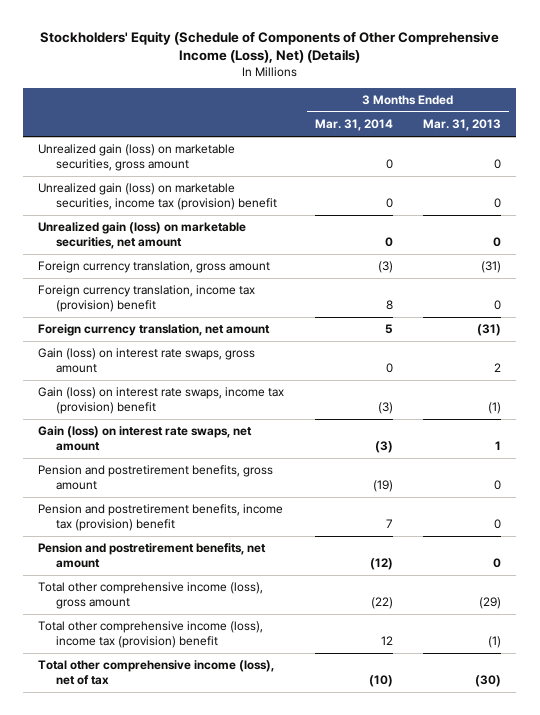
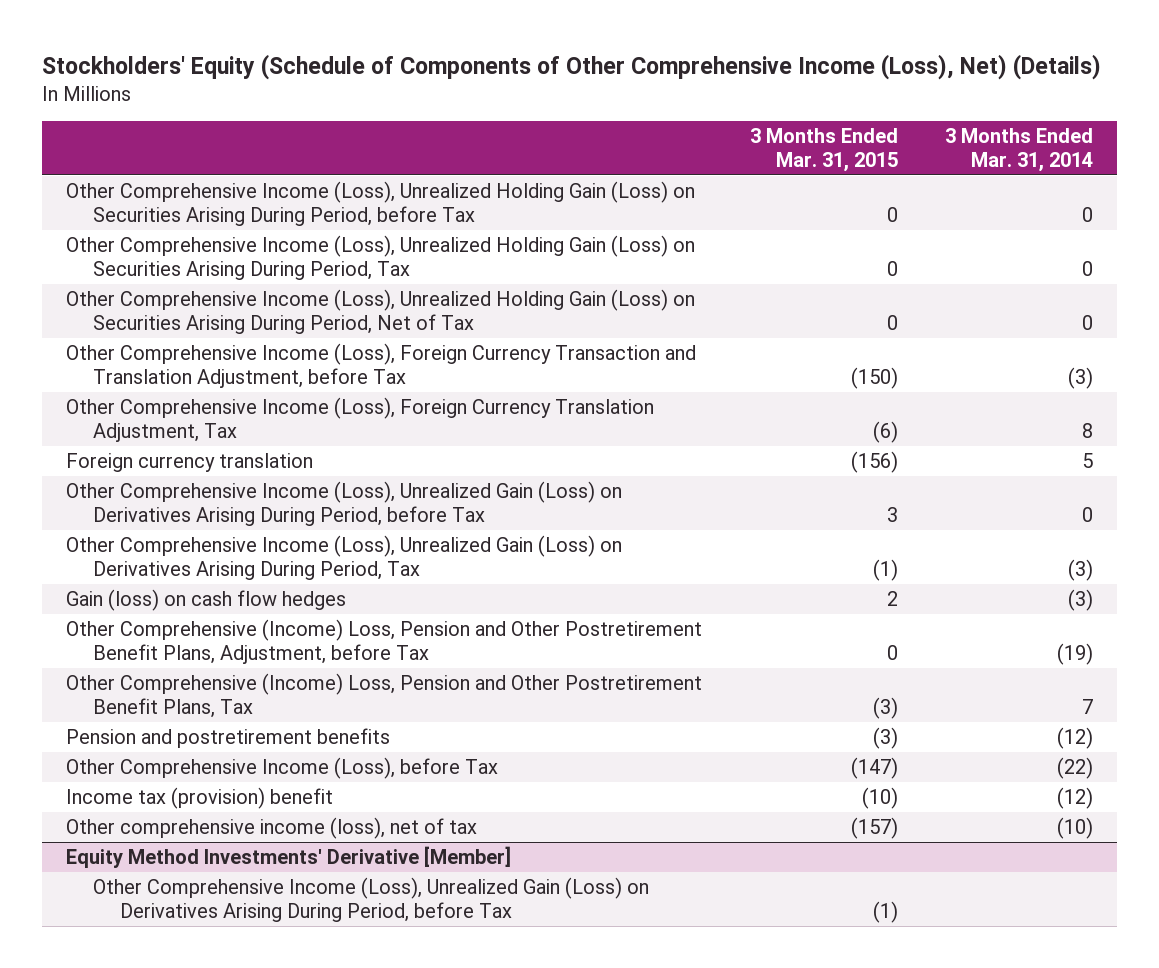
[423,119,502,132] Mar. 31, 2013 -> none
none -> [749,128,898,173] 3 Months Ended Mar. 31, 2015
[38,144,236,172] Unrealized gain (loss) on marketable securities, gross amount -> [66,181,696,227] Other Comprehensive Income (Loss), Unrealized Holding Gain (Loss) on Securities Arising During Period, before Tax
[38,183,277,211] Unrealized gain (loss) on marketable securities, income tax (provision) benefit -> [66,235,696,281] Other Comprehensive Income (Loss), Unrealized Holding Gain (Loss) on Securities Arising During Period, Tax
[38,222,247,250] Unrealized gain (loss) on marketable securities, net amount -> [66,289,696,335] Other Comprehensive Income (Loss), Unrealized Holding Gain (Loss) on Securities Arising During Period, Net of Tax
[38,261,271,274] Foreign currency translation, gross amount -> [66,343,697,389] Other Comprehensive Income (Loss), Foreign Currency Transaction and Translation Adjustment, before Tax
[38,285,256,313] Foreign currency translation, income tax (provision) benefit -> [66,397,655,443] Other Comprehensive Income (Loss), Foreign Currency Translation Adjustment, Tax
[38,324,271,337] Foreign currency translation, net amount -> [66,453,314,473] Foreign currency translation
[38,348,256,374] Gain (loss) on interest rate swaps, gross amount -> [66,481,623,527] Other Comprehensive Income (Loss), Unrealized Gain (Loss) on Derivatives Arising During Period, before Tax
[38,387,285,415] Gain (loss) on interest rate swaps, income tax (provision) benefit -> [66,535,623,581] Other Comprehensive Income (Loss), Unrealized Gain (Loss) on Derivatives Arising During Period, Tax
[38,426,253,452] Gain (loss) on interest rate swaps, net amount -> [66,589,347,612] Gain (loss) on cash flow hedges
[38,465,274,491] Pension and postretirement benefits, gross amount -> [66,619,703,665] Other Comprehensive (Income) Loss, Pension and Other Postretirement Benefit Plans, Adjustment, before Tax
[38,504,284,532] Pension and postretirement benefits, income tax (provision) benefit -> [66,673,703,719] Other Comprehensive (Income) Loss, Pension and Other Postretirement Benefit Plans, Tax
[38,543,267,569] Pension and postretirement benefits, net amount -> [66,728,391,749] Pension and postretirement benefits
[38,582,264,610] Total other comprehensive income (loss), gross amount -> [66,757,499,780] Other Comprehensive Income (Loss), before Tax
[38,621,264,649] Total other comprehensive income (loss), income tax (provision) benefit -> [66,787,334,810] Income tax (provision) benefit
[380,636,393,646] 12 -> [1057,787,1094,810] (12)
[38,660,275,686] Total other comprehensive income (loss), net of tax -> [66,817,478,840] Other comprehensive income (loss), net of tax
none -> [66,846,512,869] Equity Method Investments' Derivative [Member]
none -> [92,877,649,923] Other Comprehensive Income (Loss), Unrealized Gain (Loss) on Derivatives Arising During Period, before Tax

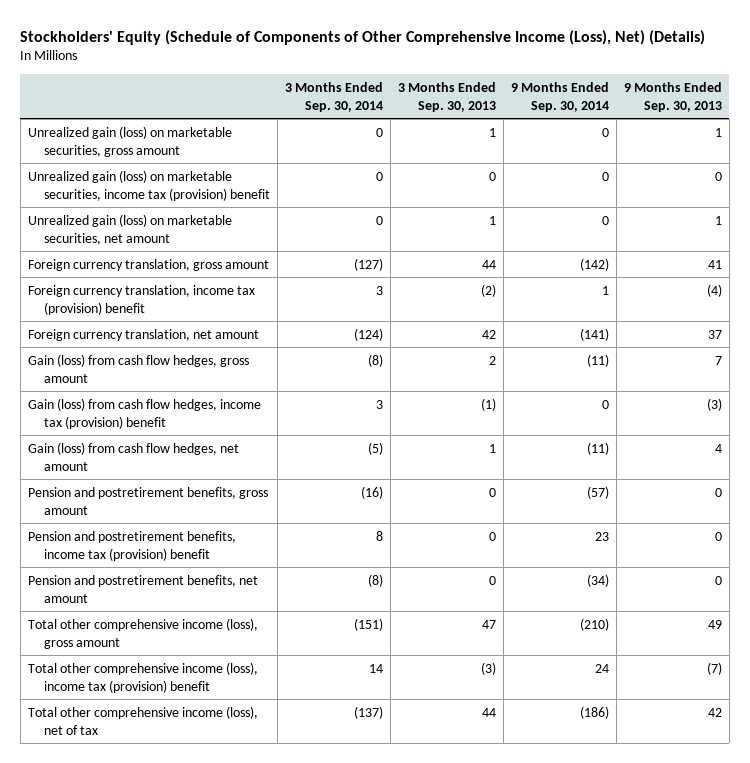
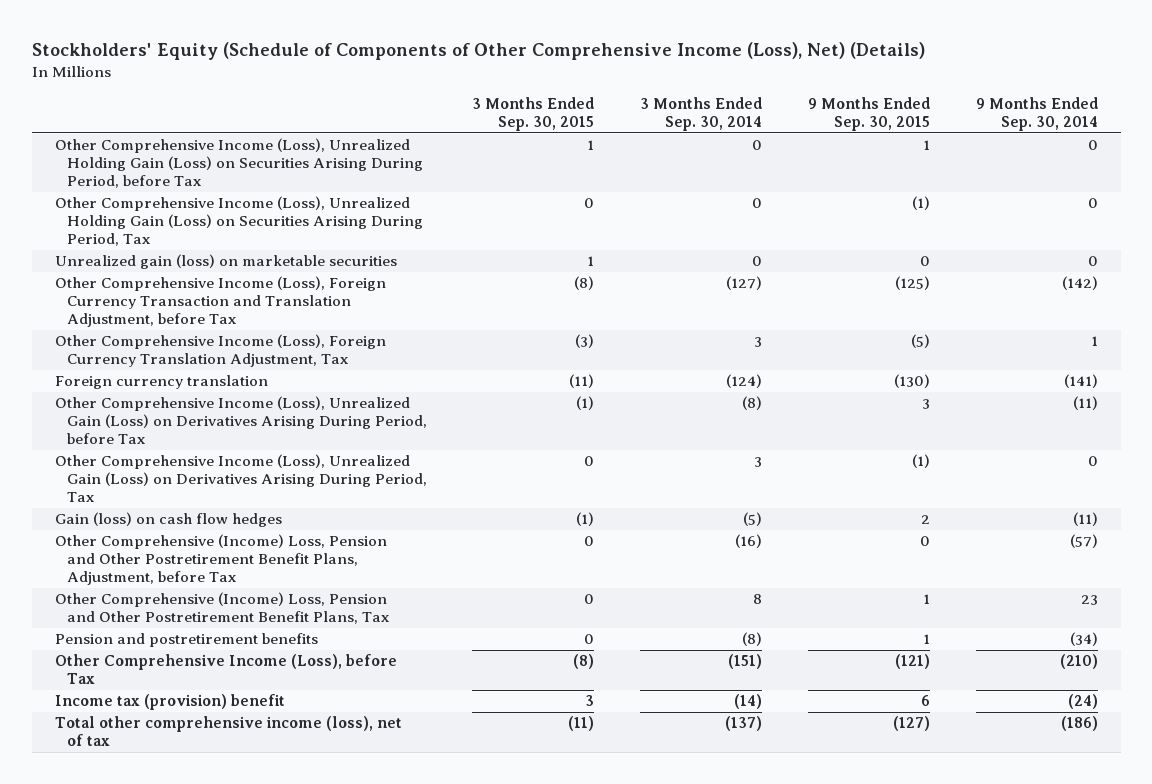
[397,81,496,112] 3 Months Ended Sep. 30, 2013 -> none
[623,81,722,112] 9 Months Ended Sep. 30, 2013 -> none
none -> [472,96,595,131] 3 Months Ended Sep. 30, 2015
none -> [808,96,931,131] 9 Months Ended Sep. 30, 2015
[27,125,232,157] Unrealized gain (loss) on marketable securities, gross amount -> [54,138,423,189] Other Comprehensive Income (Loss), Unrealized Holding Gain (Loss) on Securities Arising During Period, before Tax
[27,169,270,201] Unrealized gain (loss) on marketable securities, income tax (provision) benefit -> [54,196,423,247] Other Comprehensive Income (Loss), Unrealized Holding Gain (Loss) on Securities Arising During Period, Tax
[27,213,232,245] Unrealized gain (loss) on marketable securities, net amount -> [54,254,397,270] Unrealized gain (loss) on marketable securities
[27,258,269,271] Foreign currency translation, gross amount -> [54,276,386,328] Other Comprehensive Income (Loss), Foreign Currency Transaction and Translation Adjustment, before Tax
[27,284,255,315] Foreign currency translation, income tax (provision) benefit -> [54,334,386,368] Other Comprehensive Income (Loss), Foreign Currency Translation Adjustment, Tax
[27,328,259,341] Foreign currency translation, net amount -> [54,375,268,390] Foreign currency translation
[27,353,249,383] Gain (loss) from cash flow hedges, gross amount -> [54,396,427,445] Other Comprehensive Income (Loss), Unrealized Gain (Loss) on Derivatives Arising During Period, before Tax
[27,397,261,429] Gain (loss) from cash flow hedges, income tax (provision) benefit -> [54,454,427,503] Other Comprehensive Income (Loss), Unrealized Gain (Loss) on Derivatives Arising During Period, Tax
[27,441,239,471] Gain (loss) from cash flow hedges, net amount -> [54,512,282,528] Gain (loss) on cash flow hedges
[27,486,268,515] Pension and postretirement benefits, gross amount -> [54,534,387,586] Other Comprehensive (Income) Loss, Pension and Other Postretirement Benefit Plans, Adjustment, before Tax
[27,530,236,561] Pension and postretirement benefits, income tax (provision) benefit -> [54,592,389,625] Other Comprehensive (Income) Loss, Pension and Other Postretirement Benefit Plans, Tax
[27,574,258,603] Pension and postretirement benefits, net amount -> [54,633,318,648] Pension and postretirement benefits
[27,617,258,649] Total other comprehensive income (loss), gross amount -> [54,654,397,685] Other Comprehensive Income (Loss), before Tax
[27,661,258,693] Total other comprehensive income (loss), income tax (provision) benefit -> [54,694,285,711] Income tax (provision) benefit
[368,663,383,673] 14 -> [734,694,763,710] (14)
[594,663,609,673] 24 -> [1067,694,1098,710] (24)

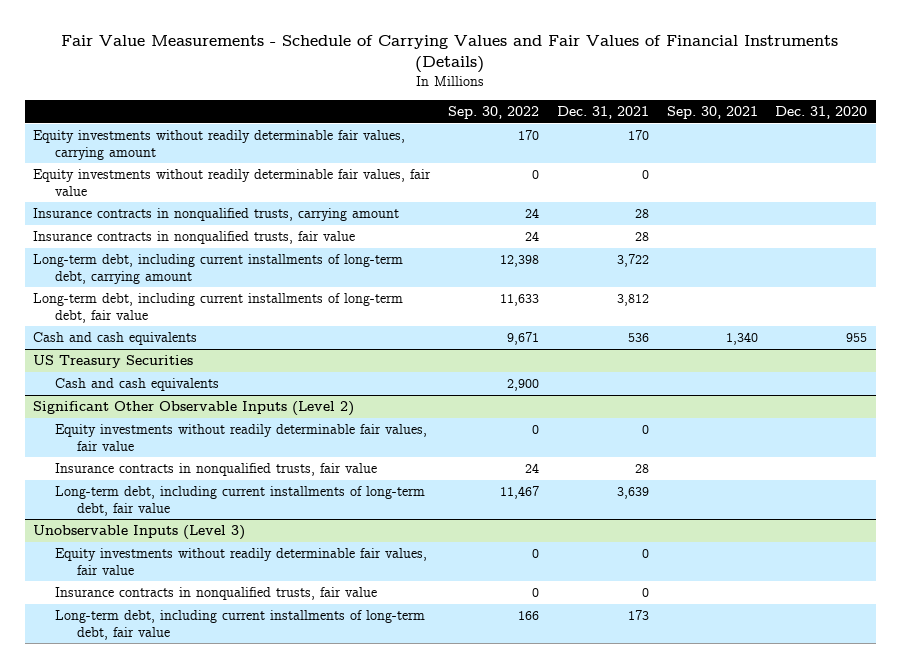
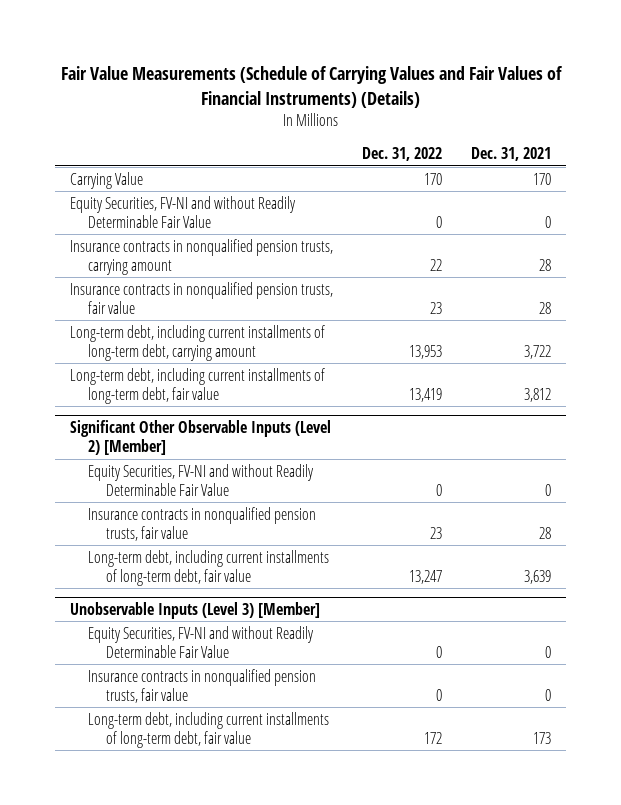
[61,34,839,74] Fair Value Measurements - Schedule of Carrying Values and Fair Values of Financial Instruments (Details) -> [60,65,563,108] Fair Value Measurements (Schedule of Carrying Values and Fair Values of Financial Instruments) (Details)
[448,105,540,119] Sep. 30, 2022 -> none
[666,105,758,119] Sep. 30, 2021 -> none
[775,105,868,119] Dec. 31, 2020 -> none
none -> [362,147,443,162] Dec. 31, 2022
[33,130,406,160] Equity investments without readily determinable fair values, carrying amount -> [69,171,143,189] Carrying Value
[33,169,432,196] Equity investments without readily determinable fair values, fair value -> [69,195,296,228] Equity Securities, FV-NI and without Readily Determinable Fair Value
[33,208,400,222] Insurance contracts in nonqualified trusts, carrying amount -> [69,238,333,275] Insurance contracts in nonqualified pension trusts, carrying amount
[33,231,356,245] Insurance contracts in nonqualified trusts, fair value -> [69,281,333,314] Insurance contracts in nonqualified pension trusts, fair value
[33,332,198,346] Cash and cash equivalents -> none
[33,355,194,369] US Treasury Securities -> none
[55,378,220,392] Cash and cash equivalents -> none
[33,401,355,417] Significant Other Observable Inputs (Level 2) -> [69,420,331,456] Significant Other Observable Inputs (Level 2) [Member]
[55,424,428,451] Equity investments without readily determinable fair values, fair value -> [88,463,315,496] Equity Securities, FV-NI and without Readily Determinable Fair Value
[55,463,378,477] Insurance contracts in nonqualified trusts, fair value -> [88,506,317,541] Insurance contracts in nonqualified pension trusts, fair value
[33,525,246,541] Unobservable Inputs (Level 3) -> [69,602,320,620] Unobservable Inputs (Level 3) [Member]
[55,548,428,575] Equity investments without readily determinable fair values, fair value -> [88,625,315,658] Equity Securities, FV-NI and without Readily Determinable Fair Value
[55,587,378,601] Insurance contracts in nonqualified trusts, fair value -> [88,668,317,703] Insurance contracts in nonqualified pension trusts, fair value

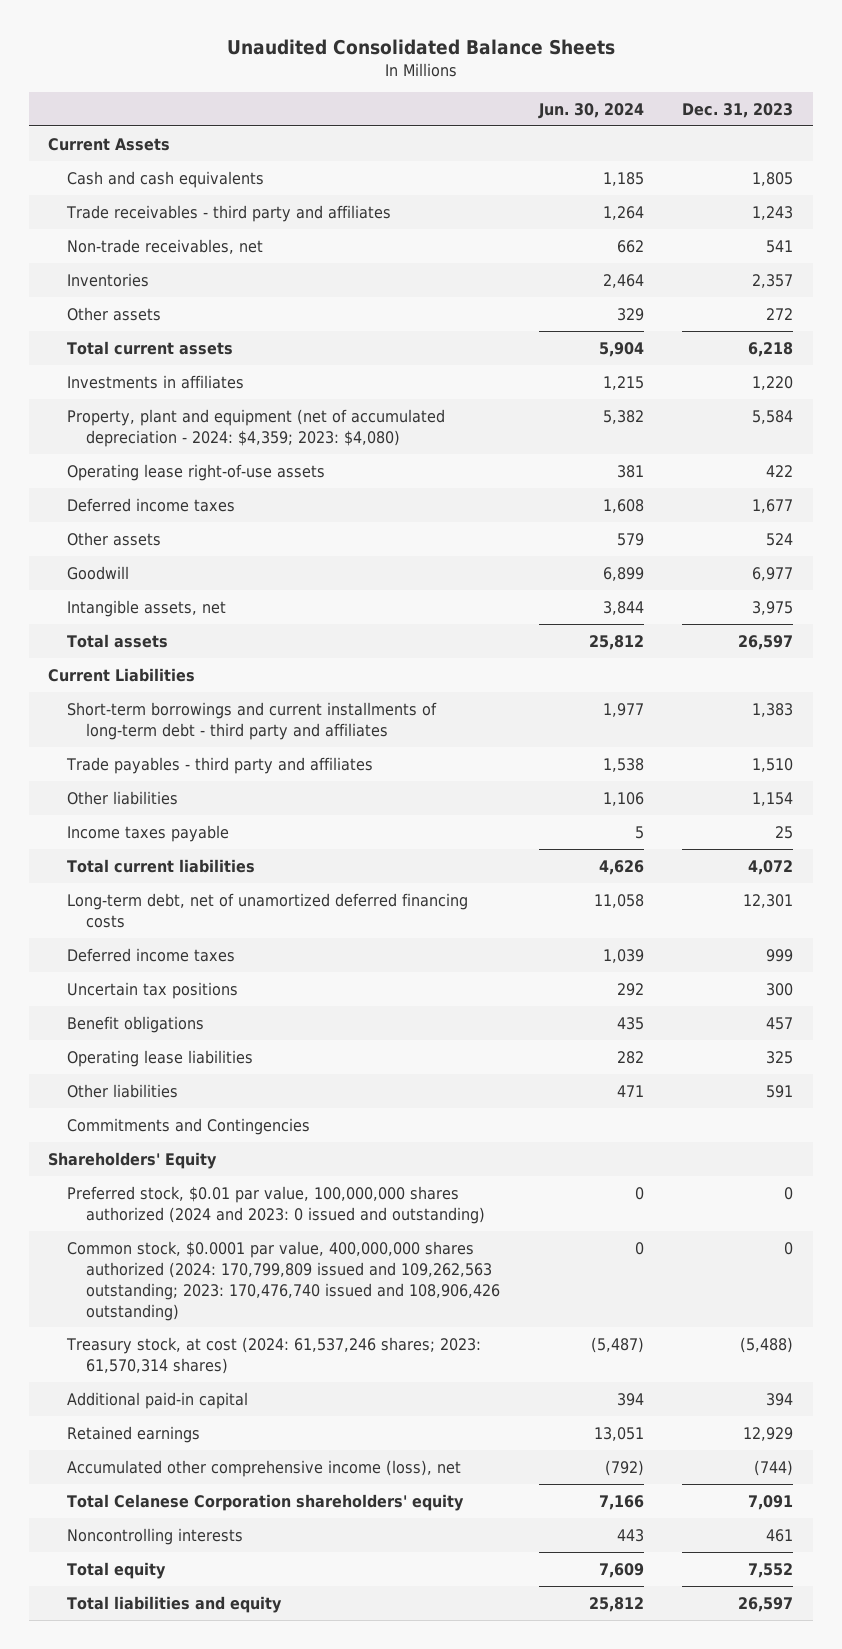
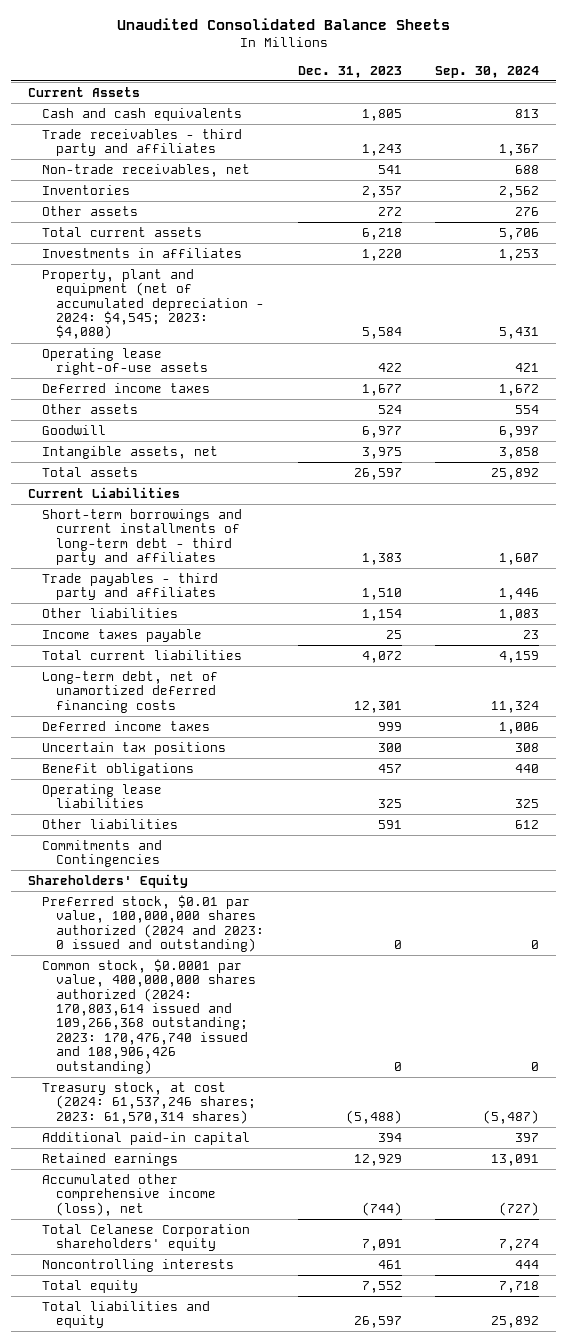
[537,103,644,120] Jun. 30, 2024 -> none
none -> [435,65,540,78] Sep. 30, 2024
[67,408,446,447] Property, plant and equipment (net of accumulated depreciation - 2024: $4,359; 2023: $4,080) -> [42,268,265,340] Property, plant and equipment (net of accumulated depreciation - 2024: $4,545; 2023: $4,080)
[67,1240,501,1321] Common stock, $0.0001 par value, 400,000,000 shares authorized (2024: 170,799,809 issued and 109,262,563 outstanding; 2023: 170,476,740 issued and 108,906,426 outstanding) -> [42,958,257,1074] Common stock, $0.0001 par value, 400,000,000 shares authorized (2024: 170,803,614 issued and 109,266,368 outstanding; 2023: 170,476,740 issued and 108,906,426 outstanding)

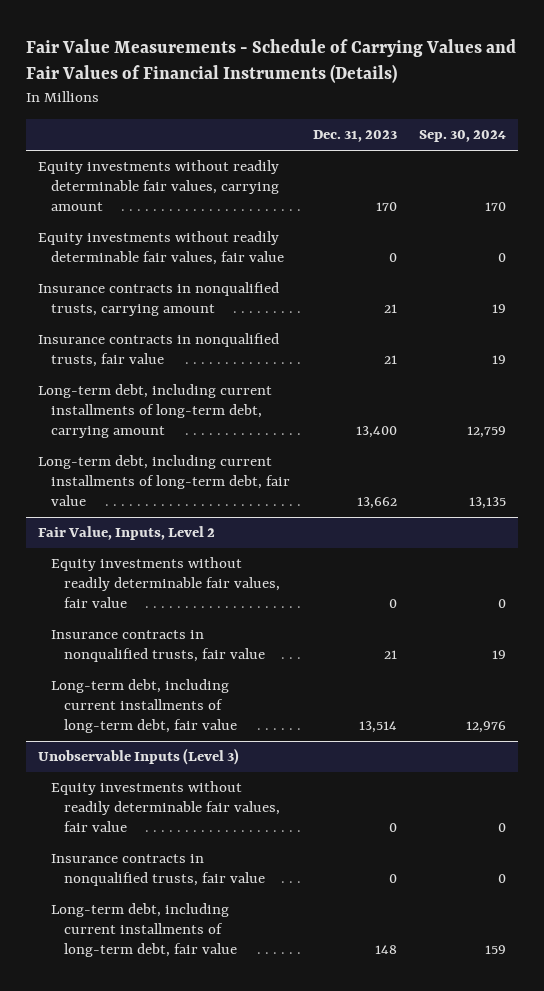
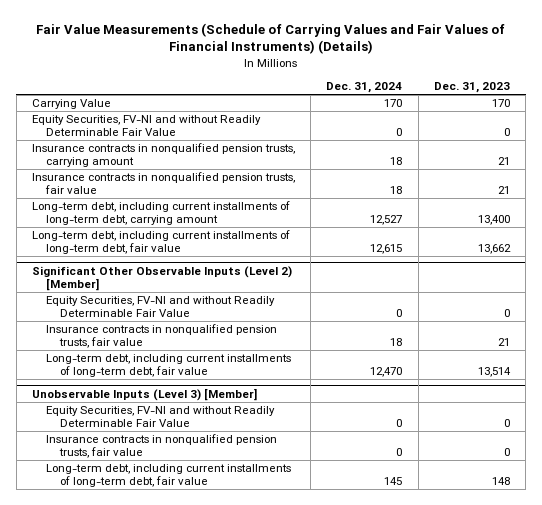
[26,38,517,84] Fair Value Measurements - Schedule of Carrying Values and Fair Values of Financial Instruments (Details) -> [35,22,505,55] Fair Value Measurements (Schedule of Carrying Values and Fair Values of Financial Instruments) (Details)
[419,130,507,143] Sep. 30, 2024 -> none
none -> [326,82,403,94] Dec. 31, 2024
[37,160,280,211] Equity investments without readily determinable fair values, carrying amount -> [31,99,111,110] Carrying Value
[37,231,285,266] Equity investments without readily determinable fair values, fair value -> [31,115,261,137] Equity Securities, FV-NI and without Readily Determinable Fair Value
[37,282,279,317] Insurance contracts in nonqualified trusts, carrying amount -> [31,143,295,168] Insurance contracts in nonqualified pension trusts, carrying amount
[37,333,279,368] Insurance contracts in nonqualified trusts, fair value -> [31,172,295,195] Insurance contracts in nonqualified pension trusts, fair value
[37,526,215,541] Fair Value, Inputs, Level 2 -> [31,265,292,291] Significant Other Observable Inputs (Level 2) [Member]
[51,557,281,608] Equity investments without readily determinable fair values, fair value -> [45,296,275,318] Equity Securities, FV-NI and without Readily Determinable Fair Value
[51,630,266,663] Insurance contracts in nonqualified trusts, fair value -> [45,324,277,349] Insurance contracts in nonqualified pension trusts, fair value
[37,748,239,766] Unobservable Inputs (Level 3) -> [31,387,257,401] Unobservable Inputs (Level 3) [Member]
[51,781,281,832] Equity investments without readily determinable fair values, fair value -> [45,406,275,428] Equity Securities, FV-NI and without Readily Determinable Fair Value
[51,854,266,887] Insurance contracts in nonqualified trusts, fair value -> [45,434,277,459] Insurance contracts in nonqualified pension trusts, fair value

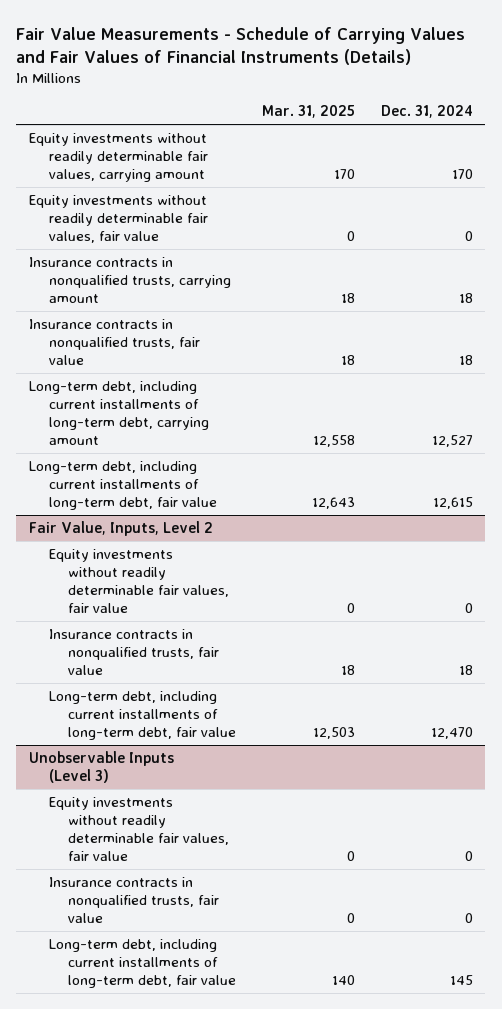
[35,22,505,55] Fair Value Measurements (Schedule of Carrying Values and Fair Values of Financial Instruments) (Details) -> [16,26,466,66] Fair Value Measurements - Schedule of Carrying Values and Fair Values of Financial Instruments (Details)
[433,82,510,94] Dec. 31, 2023 -> none
none -> [261,105,355,119] Mar. 31, 2025
[31,99,111,110] Carrying Value -> [29,133,208,183] Equity investments without readily determinable fair values, carrying amount
[31,115,261,137] Equity Securities, FV-NI and without Readily Determinable Fair Value -> [29,195,208,244] Equity investments without readily determinable fair values, fair value
[31,143,295,168] Insurance contracts in nonqualified pension trusts, carrying amount -> [29,257,231,304] Insurance contracts in nonqualified trusts, carrying amount
[31,172,295,195] Insurance contracts in nonqualified pension trusts, fair value -> [29,319,200,366] Insurance contracts in nonqualified trusts, fair value
[31,265,292,291] Significant Other Observable Inputs (Level 2) [Member] -> [29,521,214,537] Fair Value, Inputs, Level 2
[45,296,275,318] Equity Securities, FV-NI and without Readily Determinable Fair Value -> [48,549,230,614] Equity investments without readily determinable fair values, fair value
[45,324,277,349] Insurance contracts in nonqualified pension trusts, fair value -> [48,629,220,676] Insurance contracts in nonqualified trusts, fair value
[31,387,257,401] Unobservable Inputs (Level 3) [Member] -> [29,751,175,784] Unobservable Inputs (Level 3)
[45,406,275,428] Equity Securities, FV-NI and without Readily Determinable Fair Value -> [48,797,230,862] Equity investments without readily determinable fair values, fair value
[45,434,277,459] Insurance contracts in nonqualified pension trusts, fair value -> [48,877,220,924] Insurance contracts in nonqualified trusts, fair value

